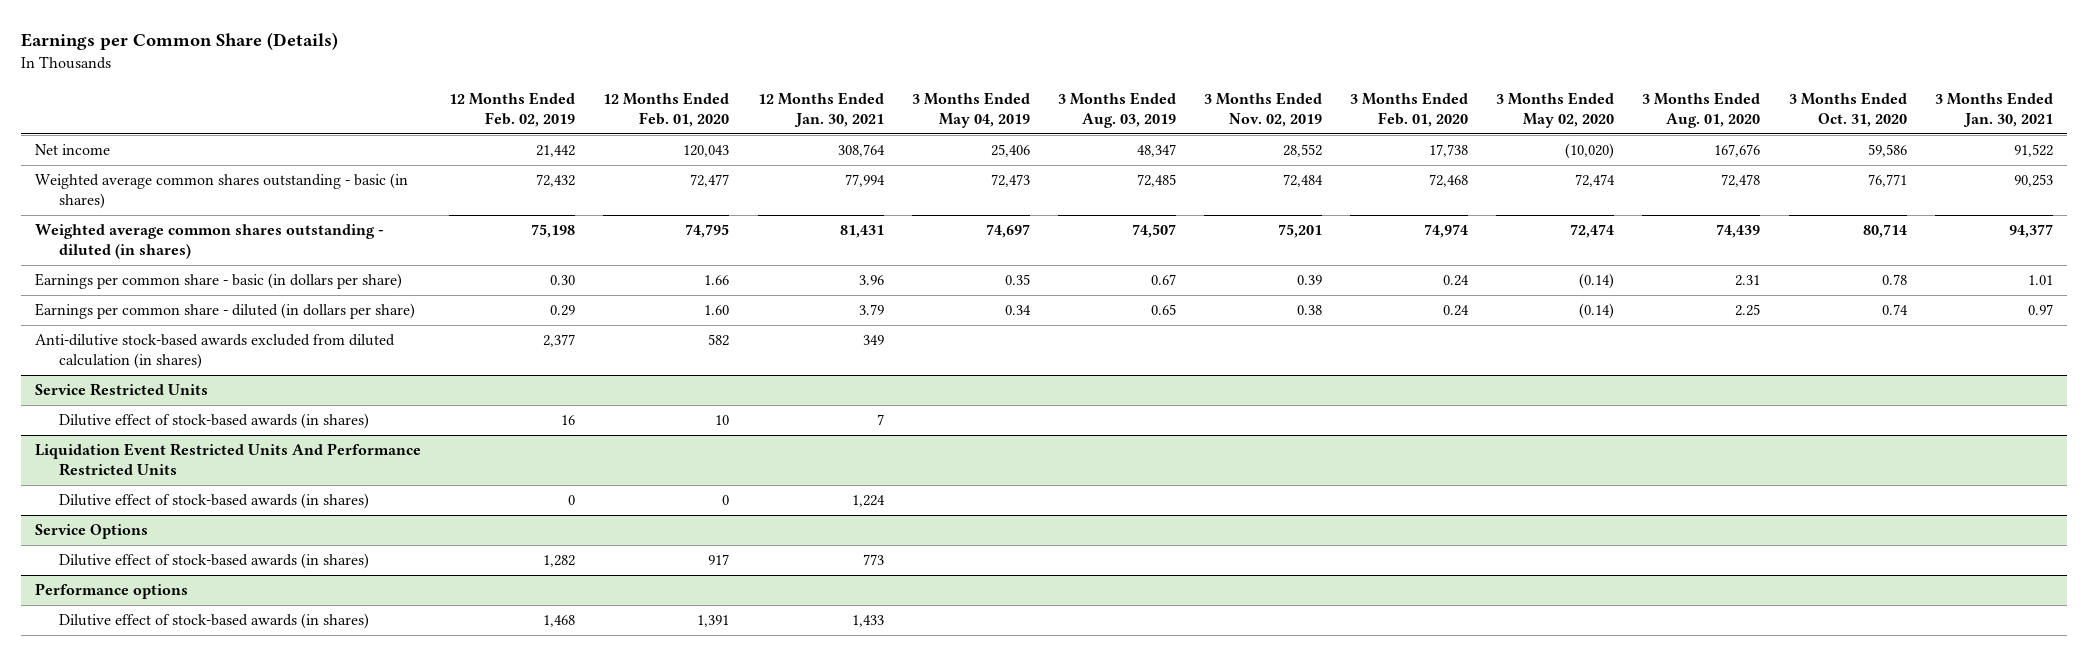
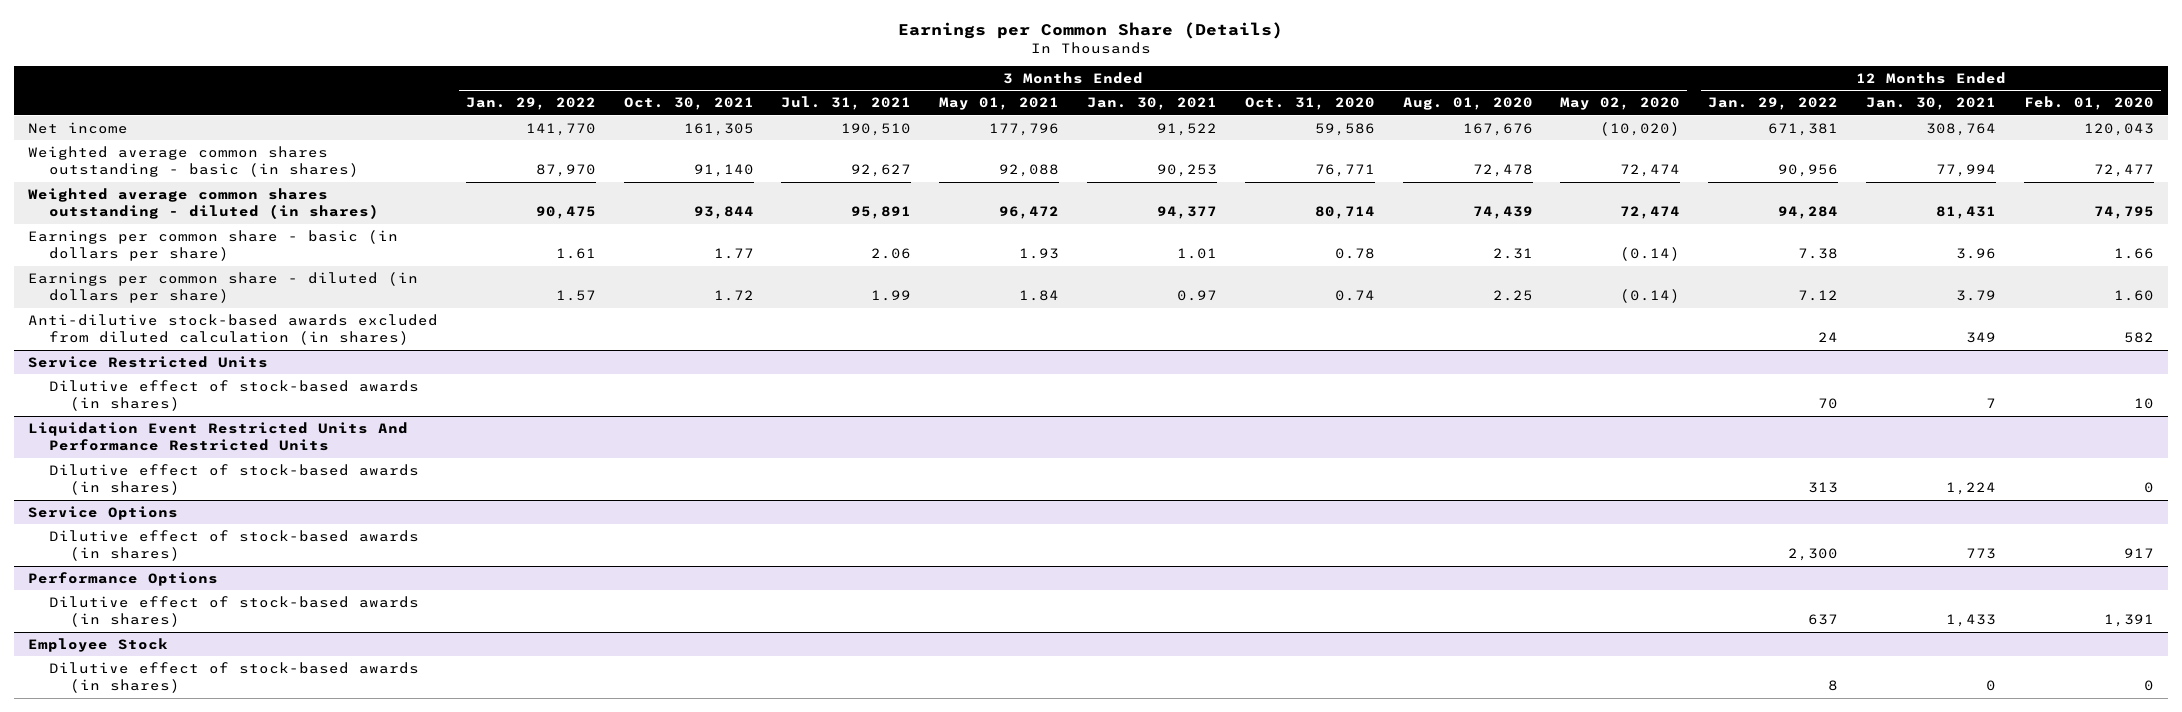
[449,92,576,127] 12 Months Ended Feb. 02, 2019 -> none
[911,92,1030,128] 3 Months Ended May 04, 2019 -> none
[1057,92,1176,128] 3 Months Ended Aug. 03, 2019 -> none
[1203,92,1322,127] 3 Months Ended Nov. 02, 2019 -> none
[1350,92,1469,127] 3 Months Ended Feb. 01, 2020 -> none
none -> [465,97,596,111] Jan. 29, 2022
none -> [623,97,754,111] Oct. 30, 2021
none -> [781,96,912,111] Jul. 31, 2021
none -> [939,97,1060,111] May 01, 2021
none -> [1708,97,1839,111] Jan. 29, 2022
[35,583,189,600] Performance options -> [28,571,219,586] Performance Options
none -> [28,637,169,652] Employee Stock
none -> [49,661,420,694] Dilutive effect of stock-based awards (in shares)

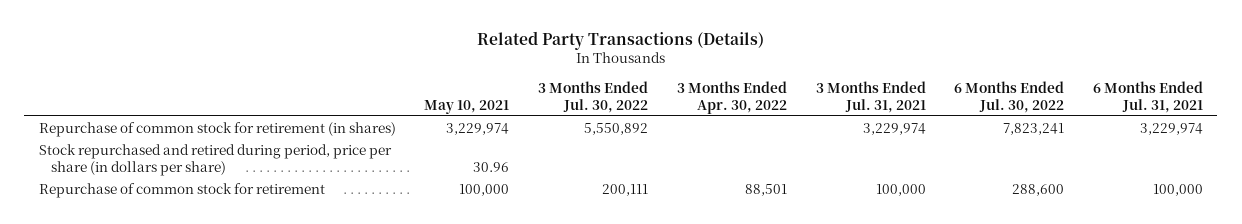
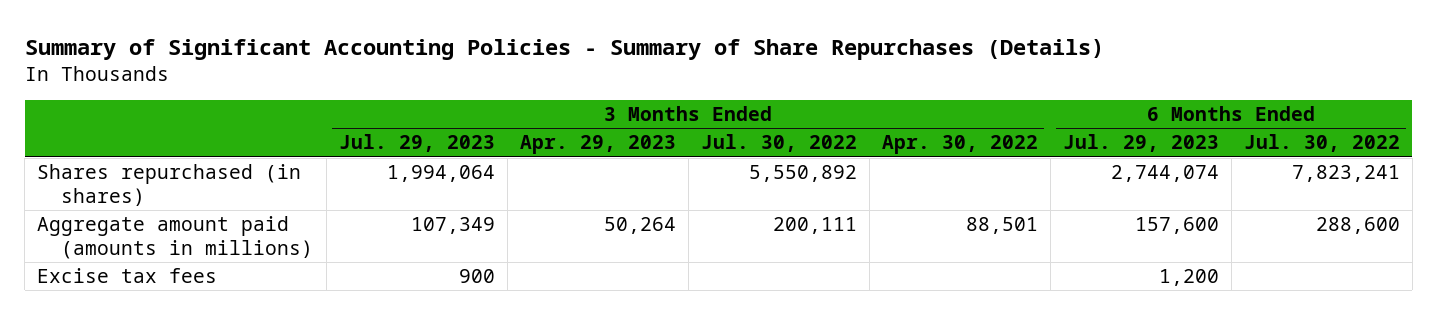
[476,31,764,51] Related Party Transactions (Details) -> [24,38,1104,60] Summary of Significant Accounting Policies - Summary of Share Repurchases (Details)
[424,99,510,114] May 10, 2021 -> none
[815,80,926,113] 3 Months Ended Jul. 31, 2021 -> none
[1092,80,1203,113] 6 Months Ended Jul. 31, 2021 -> none
none -> [338,134,495,153] Jul. 29, 2023
none -> [519,135,676,155] Apr. 29, 2023
none -> [1062,134,1219,153] Jul. 29, 2023
[38,144,392,176] Stock repurchased and retired during period, price per share (in dollars per share) -> none
[38,122,396,138] Repurchase of common stock for retirement (in shares) -> [37,164,302,206] Shares repurchased (in shares)
[38,183,325,199] Repurchase of common stock for retirement -> [37,216,314,259] Aggregate amount paid (amounts in millions)
none -> [37,268,218,284] Excise tax fees

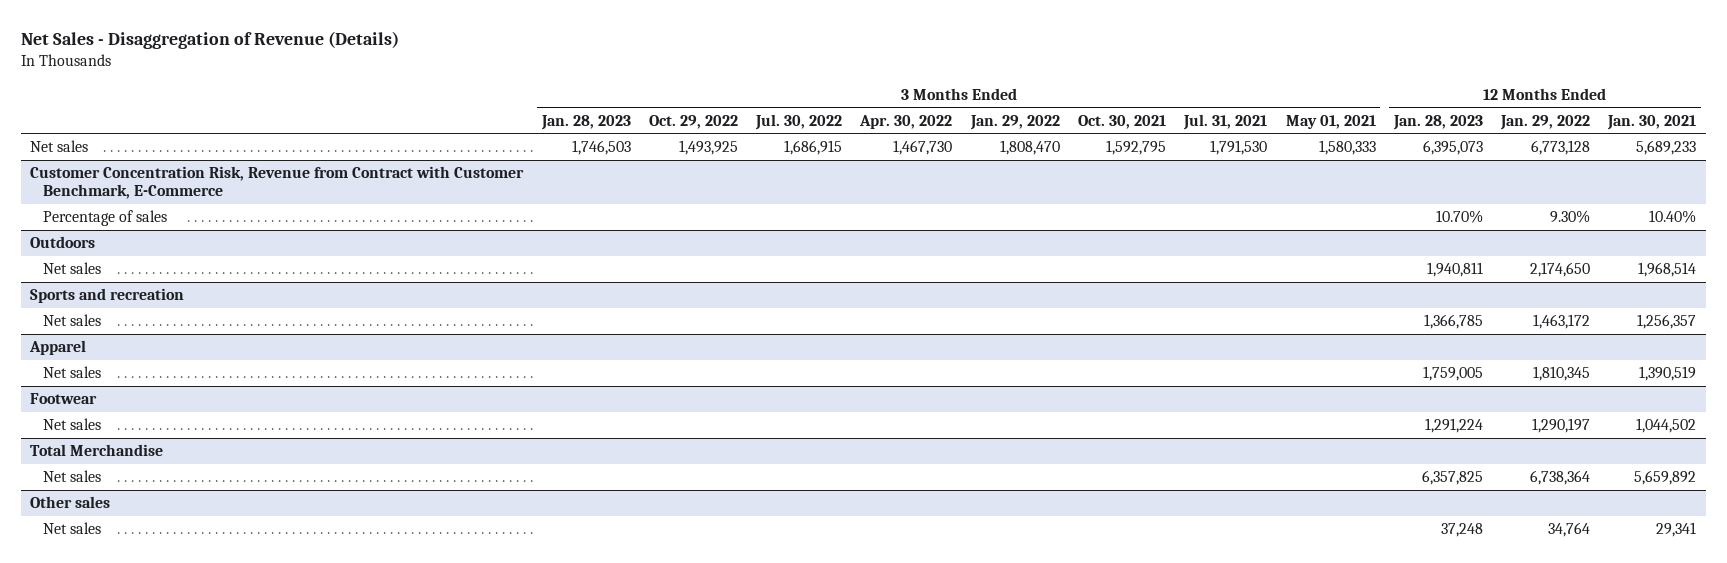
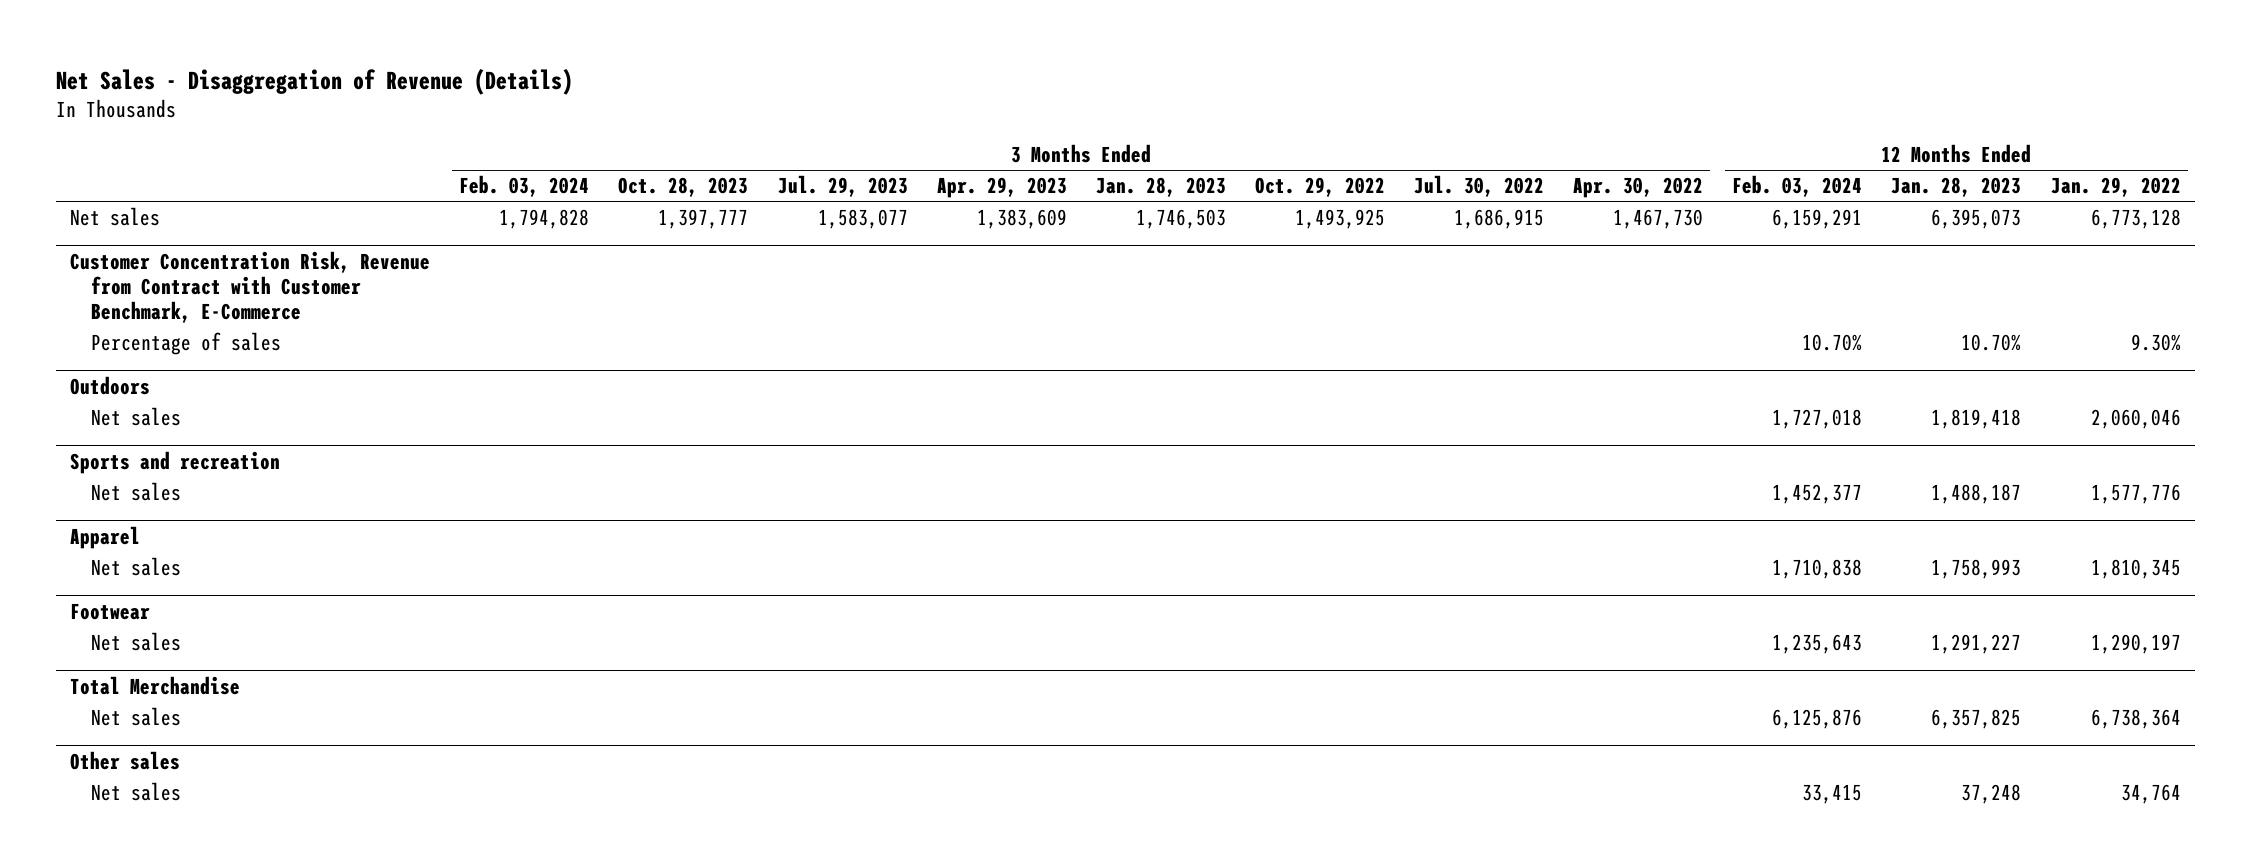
[969,114,1060,130] Jan. 29, 2022 -> none
[1078,114,1167,129] Oct. 30, 2021 -> none
[1183,113,1268,130] Jul. 31, 2021 -> none
[1285,114,1376,129] May 01, 2021 -> none
[1607,114,1697,130] Jan. 30, 2021 -> none
none -> [459,175,590,198] Feb. 03, 2024
none -> [618,177,749,198] Oct. 28, 2023
none -> [777,175,908,198] Jul. 29, 2023
none -> [936,177,1067,199] Apr. 29, 2023
none -> [1732,175,1863,198] Feb. 03, 2024
[1426,262,1483,278] 1,940,811 -> [1931,409,2022,430] 1,819,418
[1530,262,1591,278] 2,174,650 -> [2090,409,2181,430] 2,060,046
[1423,314,1483,330] 1,366,785 -> [1931,484,2022,505] 1,488,187
[1533,314,1591,330] 1,463,172 -> [2090,484,2181,505] 1,577,776
[1422,366,1483,382] 1,759,005 -> [1931,559,2022,580] 1,758,993
[1424,418,1483,434] 1,291,224 -> [1931,634,2022,655] 1,291,227

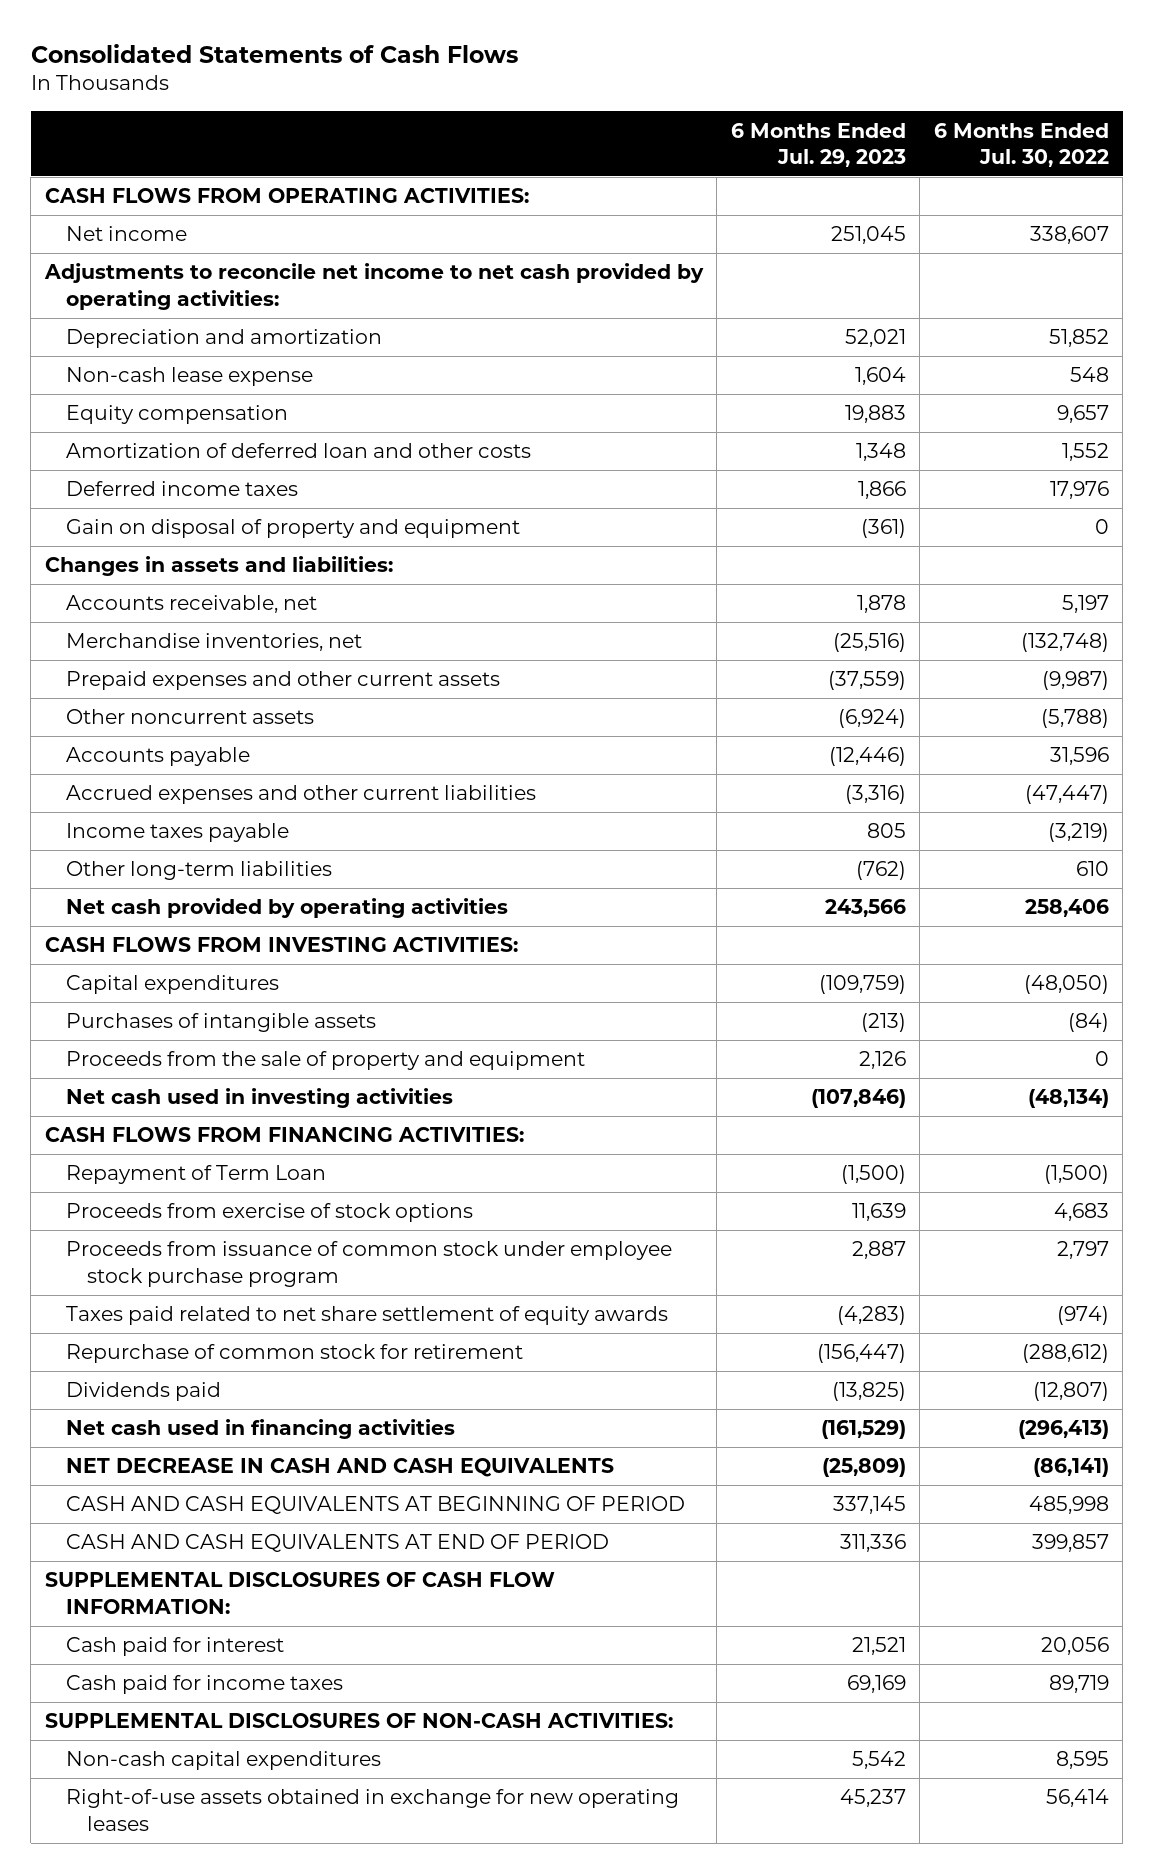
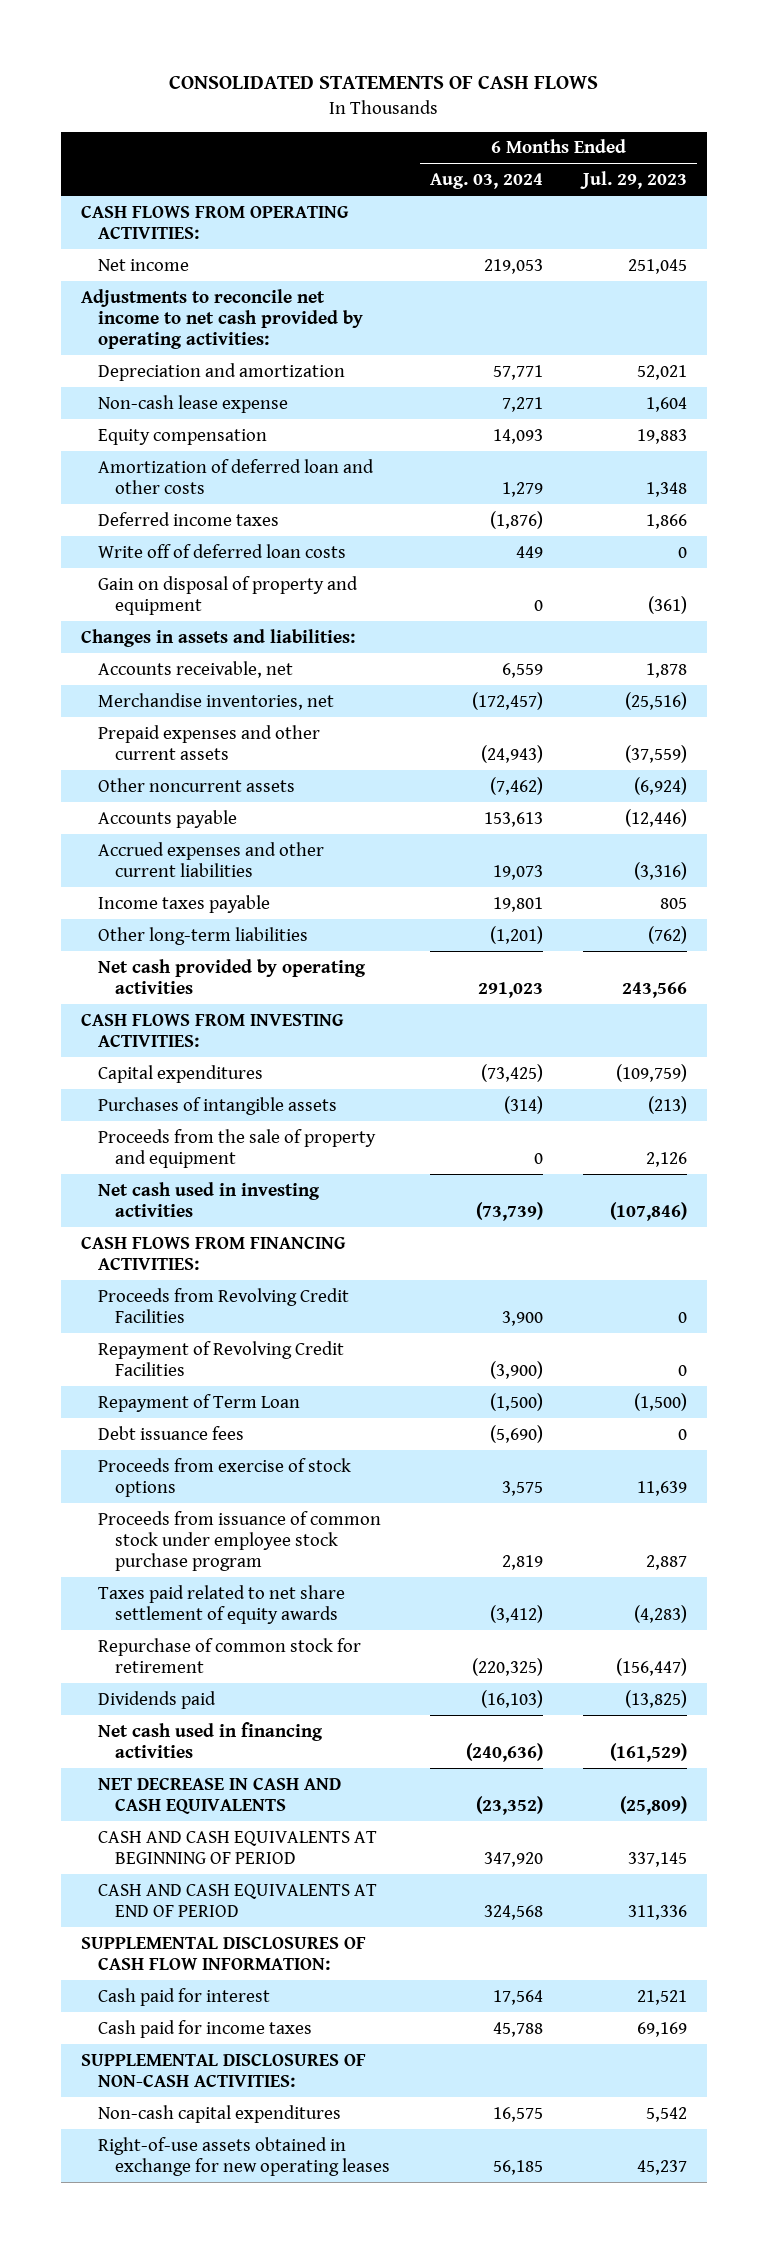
[30,43,518,63] Consolidated Statements of Cash Flows -> [168,76,598,90] CONSOLIDATED STATEMENTS OF CASH FLOWS
[933,122,1109,167] 6 Months Ended Jul. 30, 2022 -> none
none -> [430,173,544,190] Aug. 03, 2024
none -> [97,543,346,558] Write off of deferred loan costs
none -> [97,1287,349,1323] Proceeds from Revolving Credit Facilities
none -> [97,1340,344,1376] Repayment of Revolving Credit Facilities
none -> [97,1425,244,1440] Debt issuance fees

